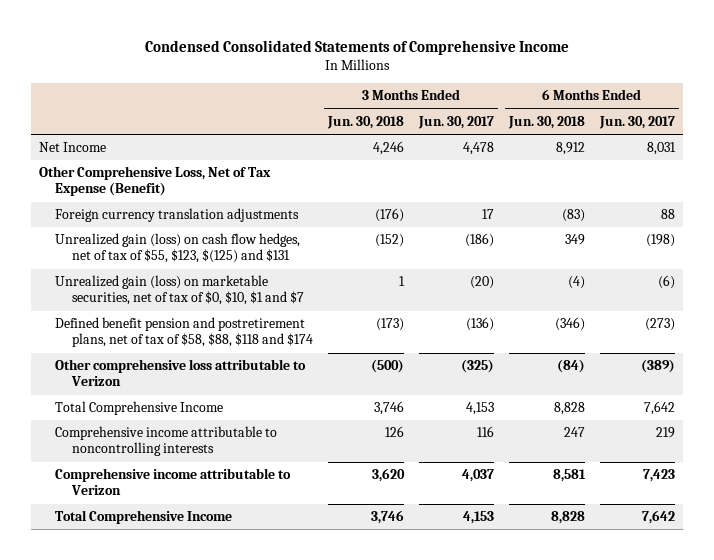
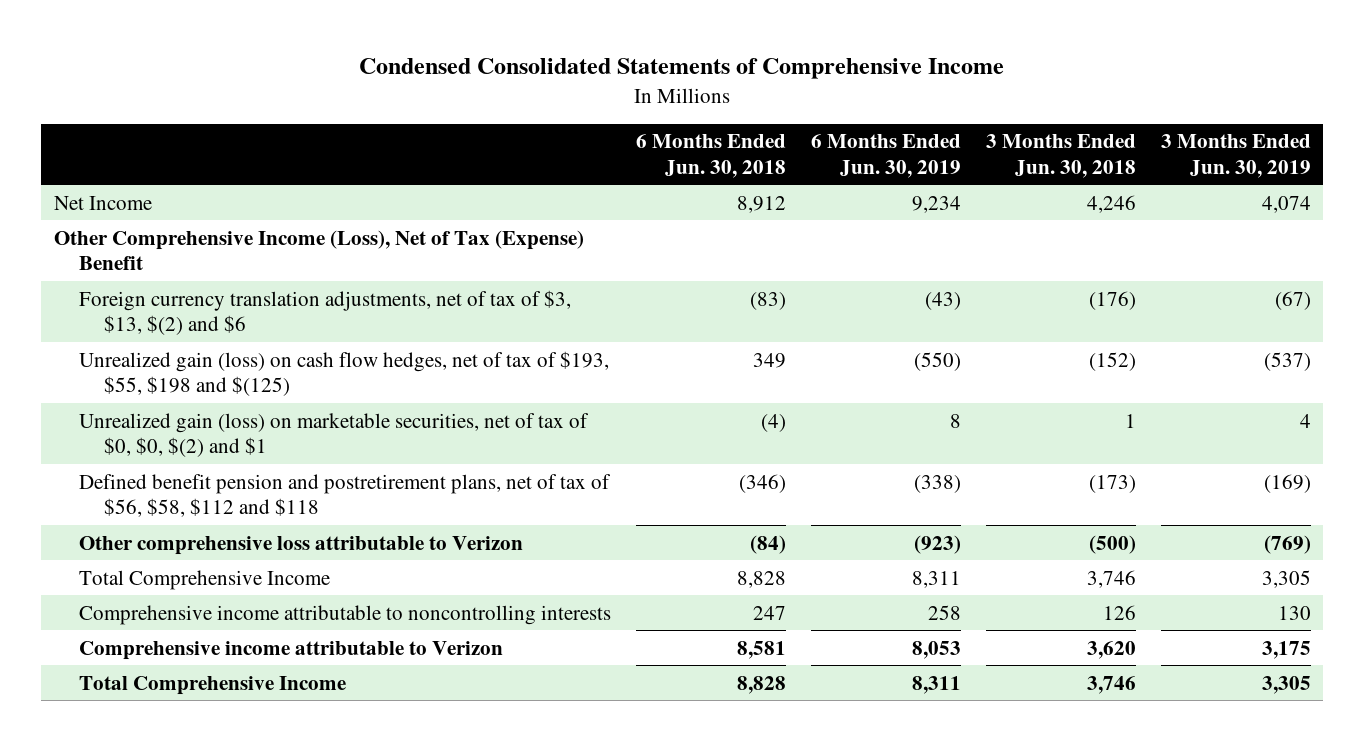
[417,115,494,129] Jun. 30, 2017 -> none
[599,115,676,129] Jun. 30, 2017 -> none
none -> [810,134,961,178] 6 Months Ended Jun. 30, 2019
none -> [1160,134,1311,178] 3 Months Ended Jun. 30, 2019
[38,166,271,197] Other Comprehensive Loss, Net of Tax Expense (Benefit) -> [53,229,584,271] Other Comprehensive Income (Loss), Net of Tax (Expense) Benefit
[55,208,300,223] Foreign currency translation adjustments -> [78,289,571,336] Foreign currency translation adjustments, net of tax of $3, $13, $(2) and $6
[55,233,301,264] Unrealized gain (loss) on cash flow hedges, net of tax of $55, $123, $(125) and $131 -> [78,350,609,397] Unrealized gain (loss) on cash flow hedges, net of tax of $193, $55, $198 and $(125)
[55,275,304,306] Unrealized gain (loss) on marketable securities, net of tax of $0, $10, $1 and $7 -> [78,412,589,458] Unrealized gain (loss) on marketable securities, net of tax of $0, $0, $(2) and $1
[55,317,313,348] Defined benefit pension and postretirement plans, net of tax of $58, $88, $118 and $174 -> [78,473,611,518] Defined benefit pension and postretirement plans, net of tax of $56, $58, $112 and $118

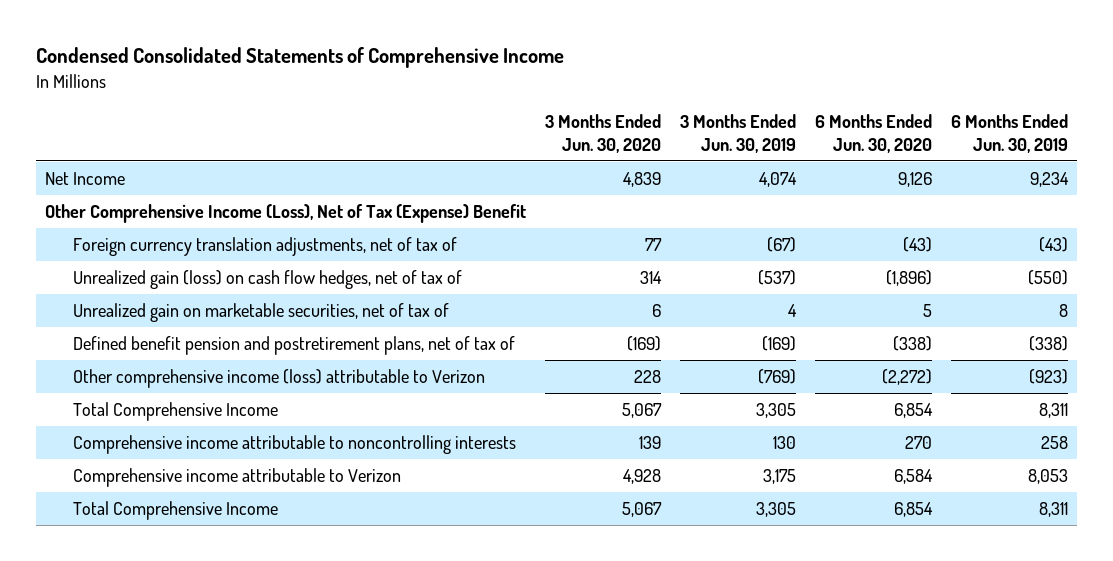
[635,134,786,178] 6 Months Ended Jun. 30, 2018 -> none
[985,134,1136,178] 3 Months Ended Jun. 30, 2018 -> none
none -> [545,114,662,153] 3 Months Ended Jun. 30, 2020
none -> [814,114,932,153] 6 Months Ended Jun. 30, 2020
[78,289,571,336] Foreign currency translation adjustments, net of tax of $3, $13, $(2) and $6 -> [73,236,458,256] Foreign currency translation adjustments, net of tax of
[78,350,609,397] Unrealized gain (loss) on cash flow hedges, net of tax of $193, $55, $198 and $(125) -> [73,269,463,289] Unrealized gain (loss) on cash flow hedges, net of tax of
[78,412,589,458] Unrealized gain (loss) on marketable securities, net of tax of $0, $0, $(2) and $1 -> [73,302,450,322] Unrealized gain on marketable securities, net of tax of
[78,473,611,518] Defined benefit pension and postretirement plans, net of tax of $56, $58, $112 and $118 -> [73,335,516,355] Defined benefit pension and postretirement plans, net of tax of
[78,535,523,555] Other comprehensive loss attributable to Verizon -> [73,368,486,388] Other comprehensive income (loss) attributable to Verizon

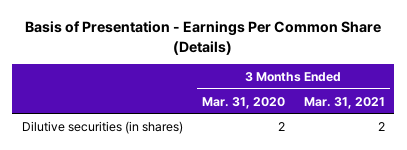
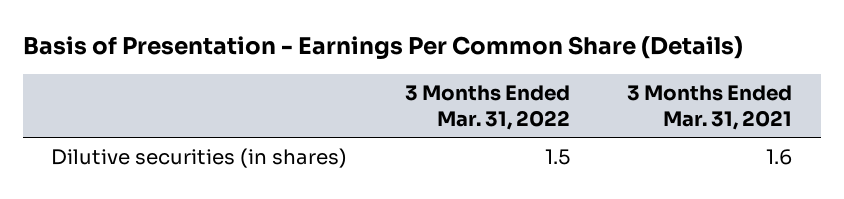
[201,96,285,109] Mar. 31, 2020 -> none
none -> [404,85,570,130] 3 Months Ended Mar. 31, 2022
[377,121,385,131] 2 -> [766,149,793,166] 1.6

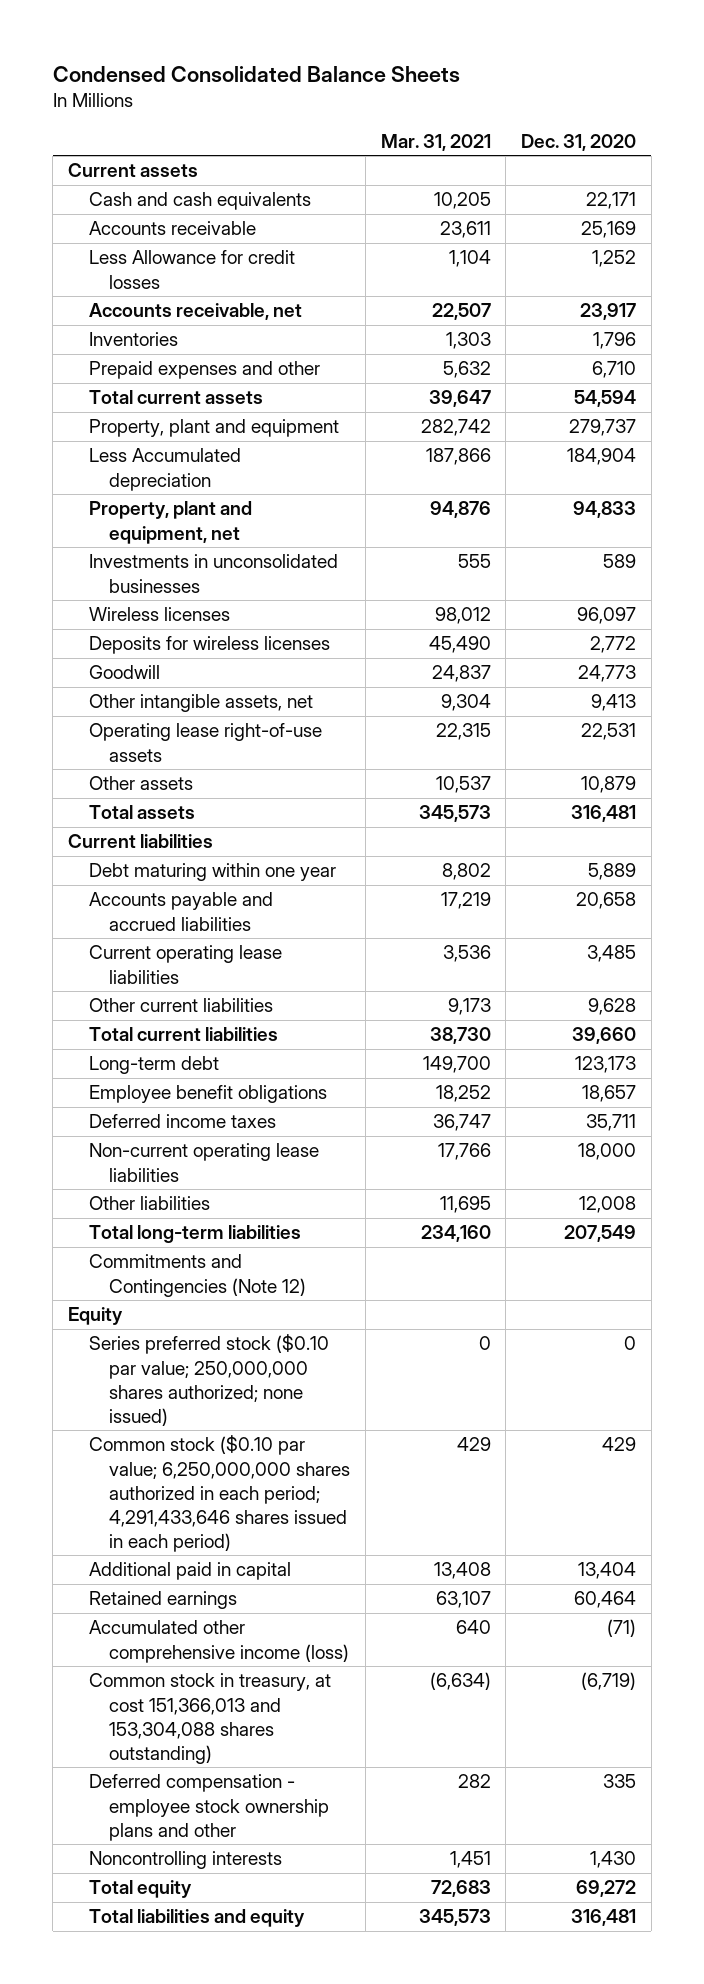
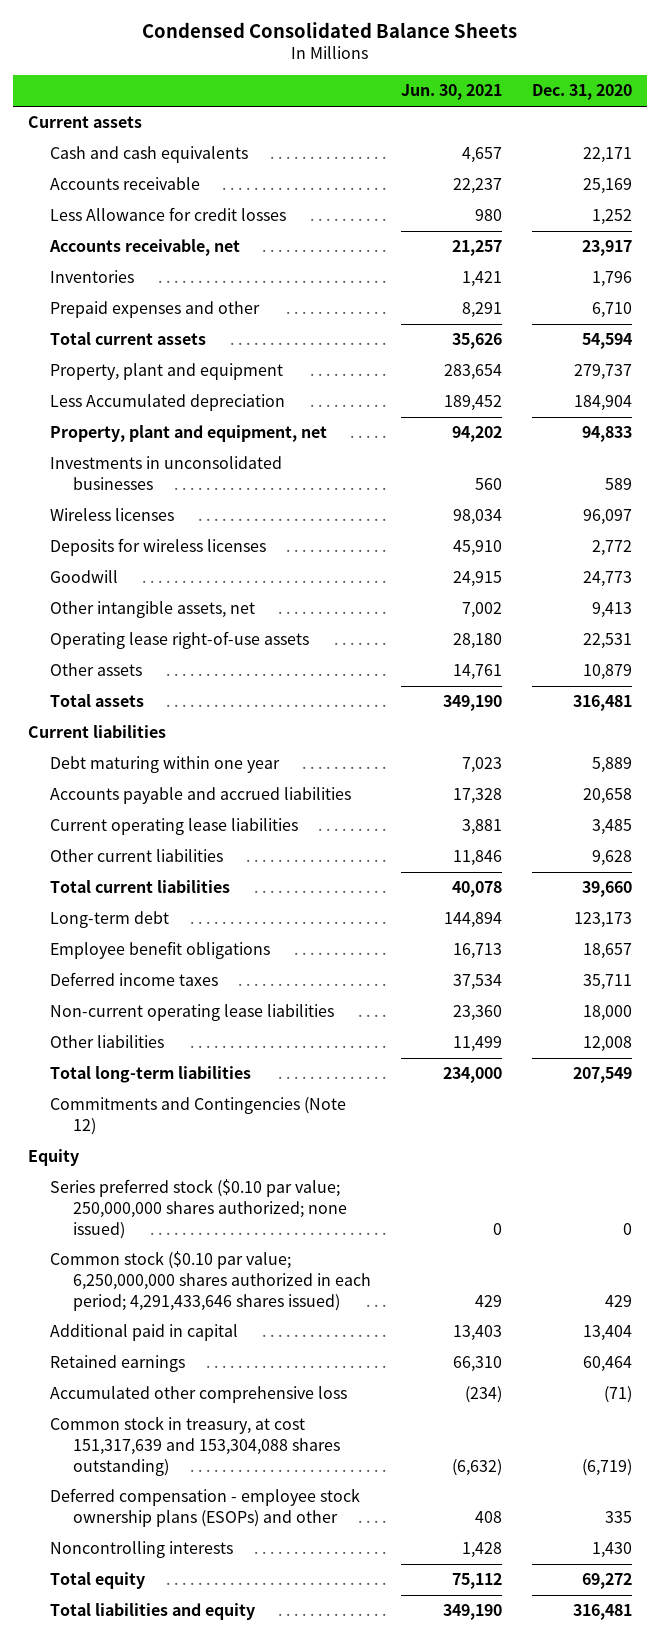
[380,133,491,151] Mar. 31, 2021 -> none
none -> [400,84,502,101] Jun. 30, 2021
[88,1435,351,1552] Common stock ($0.10 par value; 6,250,000,000 shares authorized in each period; 4,291,433,646 shares issued in each period) -> [50,1251,371,1311] Common stock ($0.10 par value; 6,250,000,000 shares authorized in each period; 4,291,433,646 shares issued)
[88,1620,350,1663] Accumulated other comprehensive income (loss) -> [50,1386,348,1404] Accumulated other comprehensive loss
[88,1673,331,1764] Common stock in treasury, at cost 151,366,013 and 153,304,088 shares outstanding) -> [50,1416,340,1476] Common stock in treasury, at cost 151,317,639 and 153,304,088 shares outstanding)
[88,1774,330,1841] Deferred compensation - employee stock ownership plans and other -> [50,1488,361,1528] Deferred compensation - employee stock ownership plans (ESOPs) and other

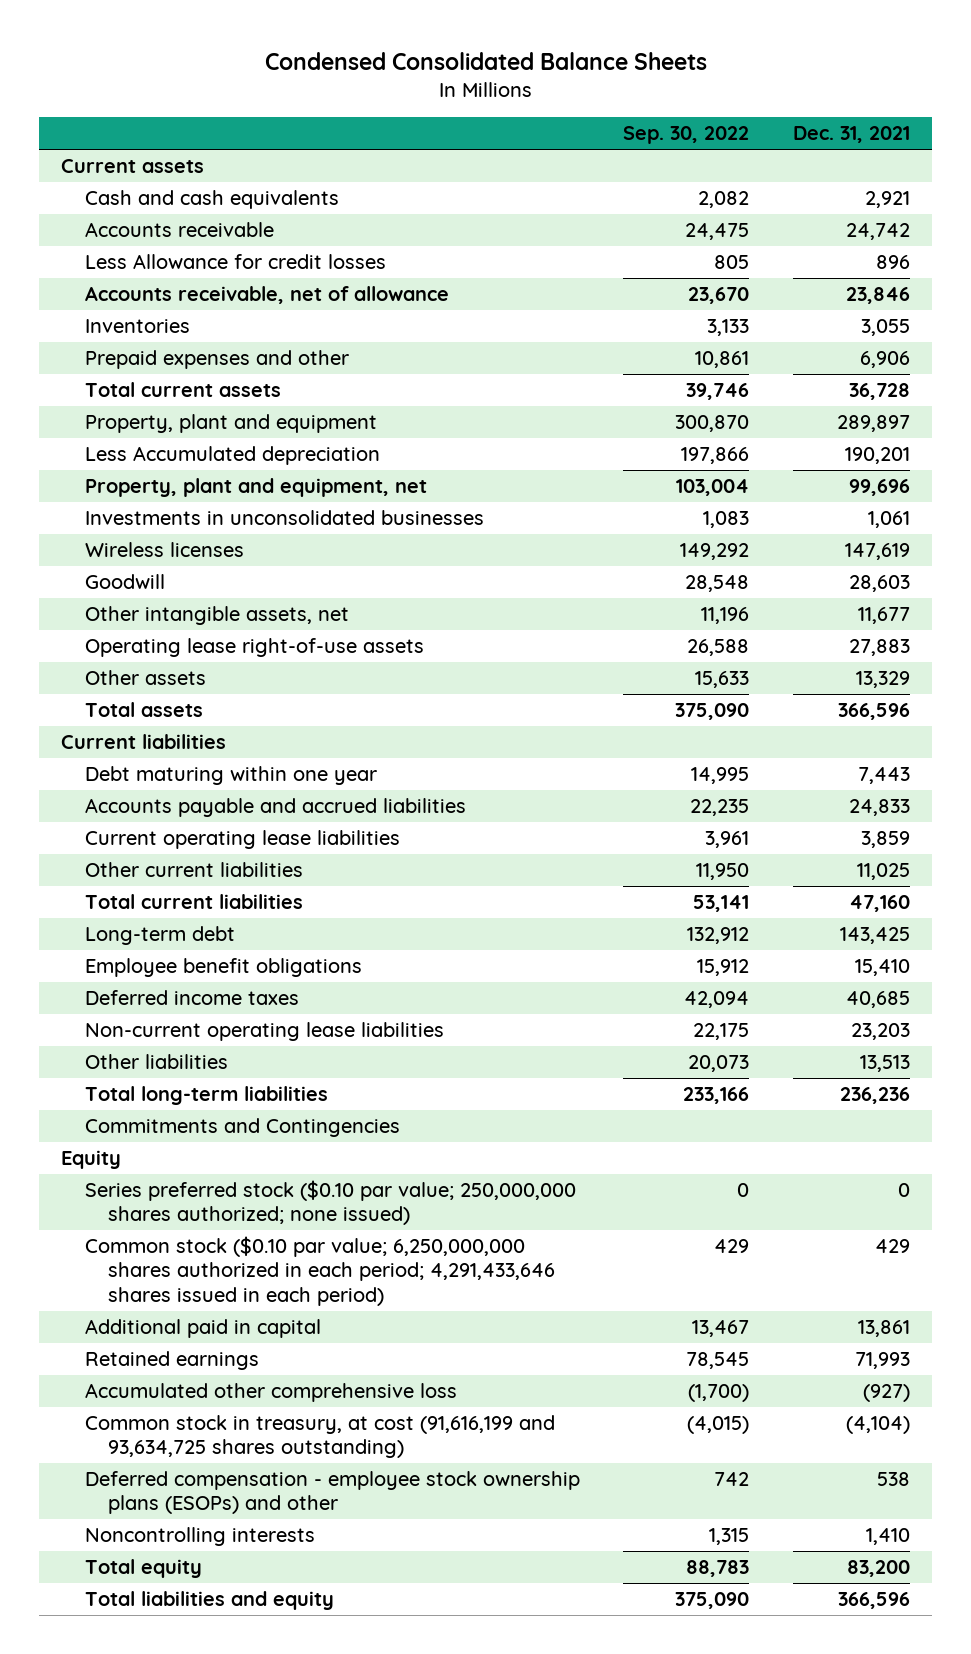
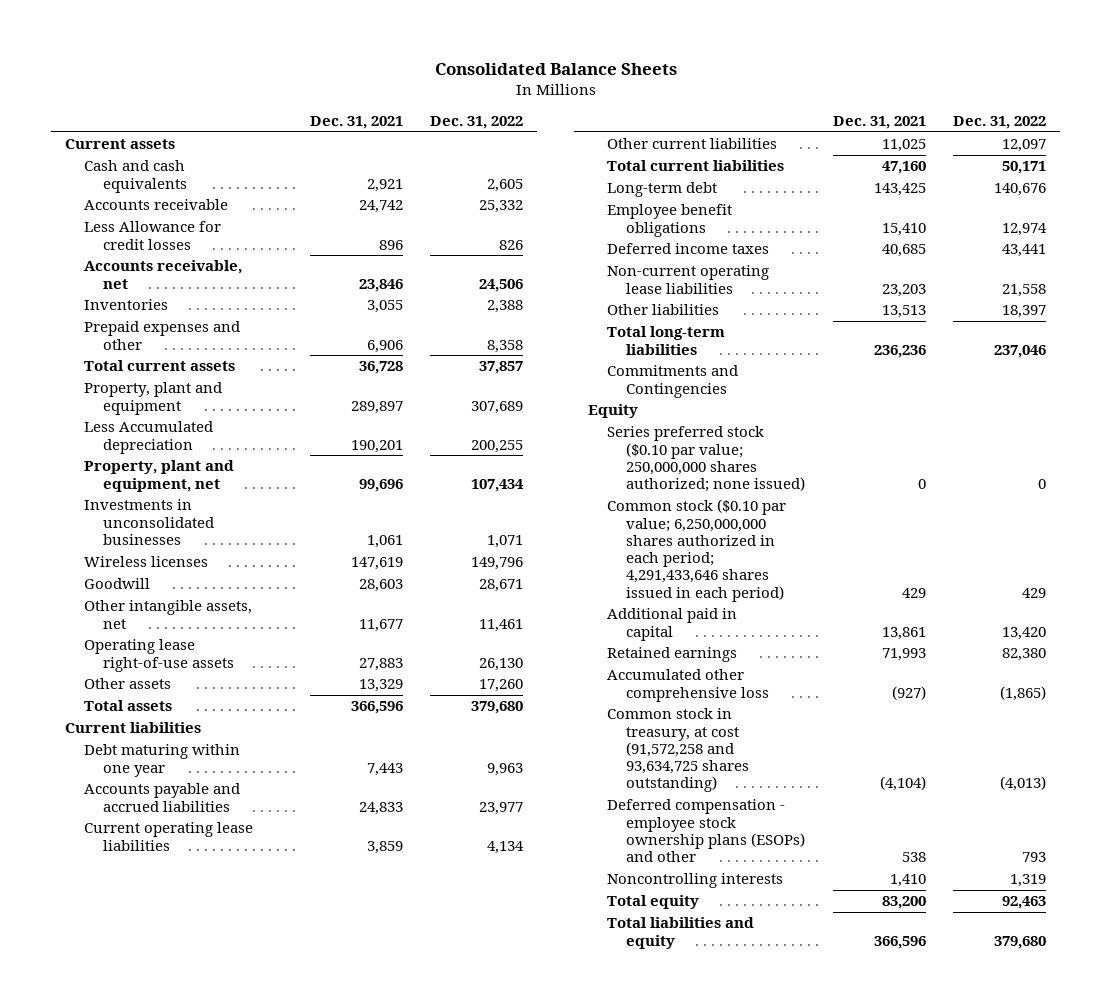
[264,51,707,70] Condensed Consolidated Balance Sheets -> [434,62,677,75] Consolidated Balance Sheets
[623,126,750,145] Sep. 30, 2022 -> none
none -> [430,115,524,129] Dec. 31, 2022
[84,286,449,305] Accounts receivable, net of allowance -> [84,260,243,289] Accounts receivable, net
[84,1415,555,1459] Common stock in treasury, at cost (91,616,199 and 93,634,725 shares outstanding) -> [607,708,749,793] Common stock in treasury, at cost (91,572,258 and 93,634,725 shares outstanding)

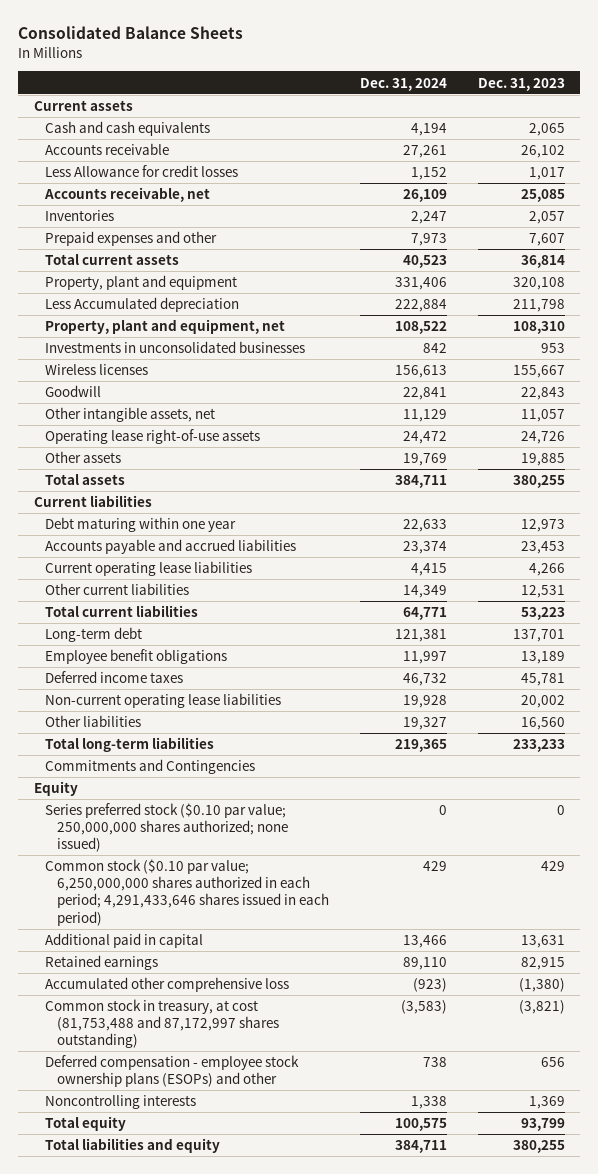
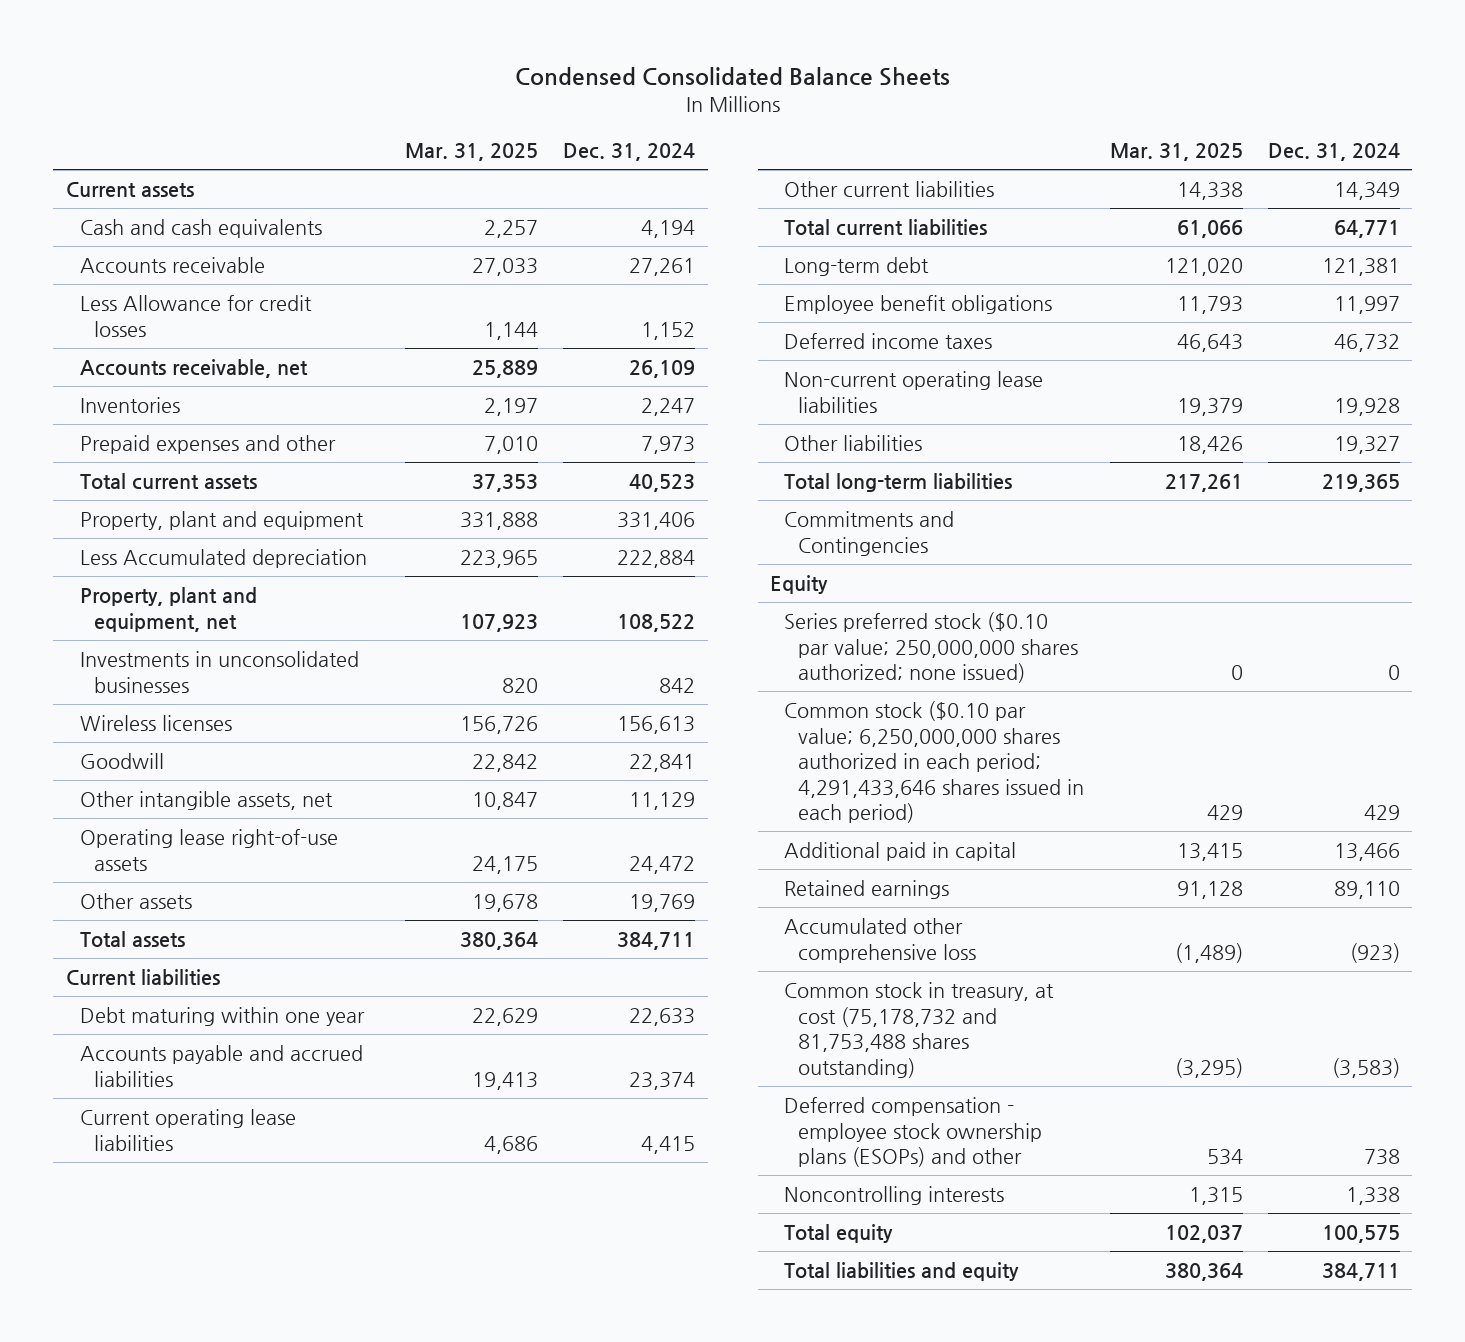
[18,26,244,40] Consolidated Balance Sheets -> [514,67,950,87] Condensed Consolidated Balance Sheets
[477,77,565,91] Dec. 31, 2023 -> none
none -> [404,143,538,162] Mar. 31, 2025
[45,999,279,1049] Common stock in treasury, at cost (81,753,488 and 87,172,997 shares outstanding) -> [784,982,1055,1078] Common stock in treasury, at cost (75,178,732 and 81,753,488 shares outstanding)

